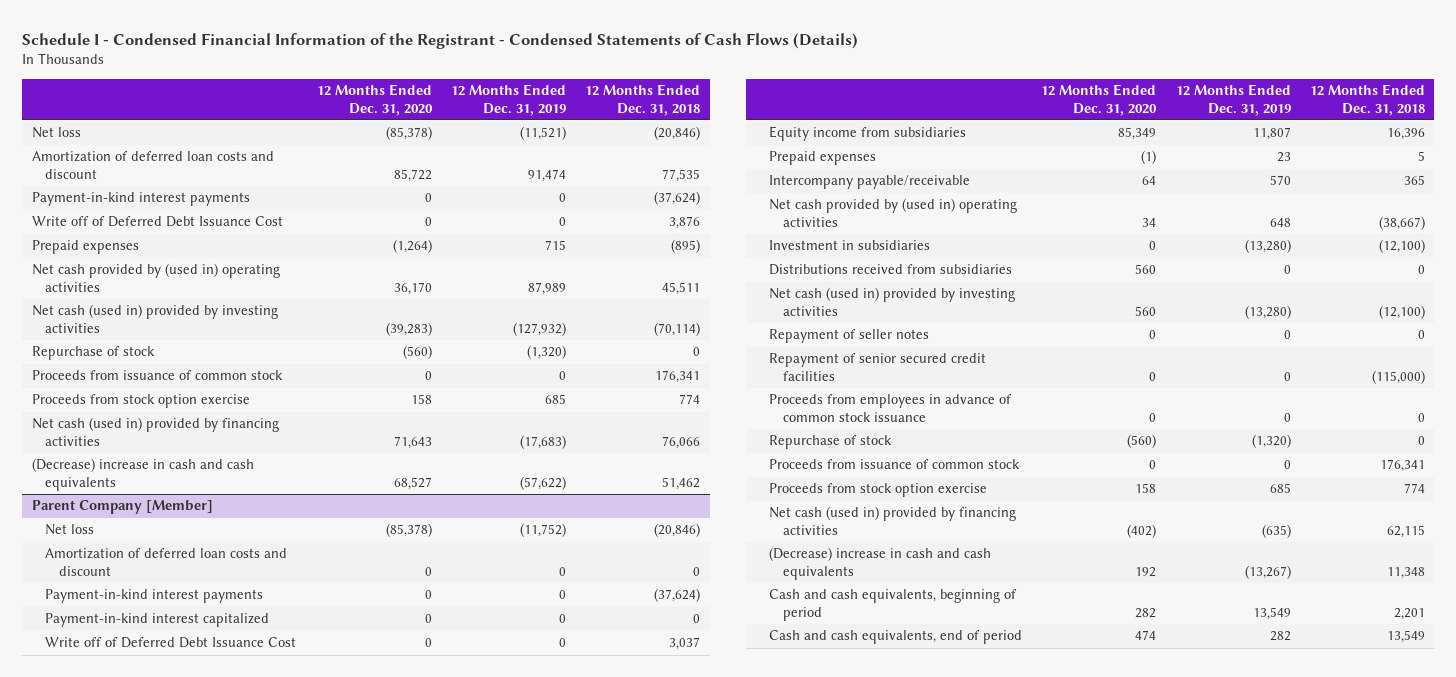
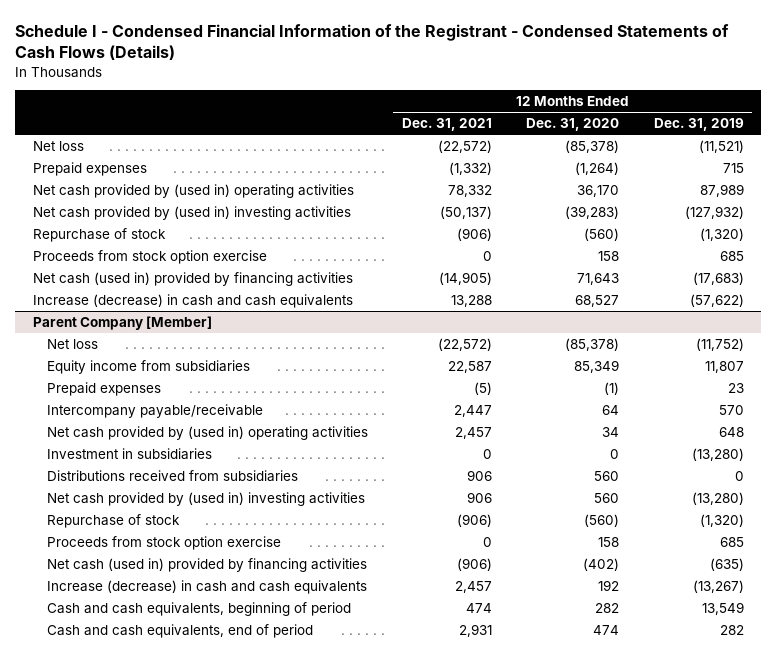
[585,84,701,116] 12 Months Ended Dec. 31, 2018 -> none
none -> [401,118,492,132] Dec. 31, 2021
[31,151,274,180] Amortization of deferred loan costs and discount -> none
[31,192,250,207] Payment-in-kind interest payments -> none
[31,216,283,228] Write off of Deferred Debt Issuance Cost -> none
[31,304,278,334] Net cash (used in) provided by investing activities -> [32,206,351,221] Net cash provided by (used in) investing activities
[31,370,283,381] Proceeds from issuance of common stock -> none
[31,458,254,492] (Decrease) increase in cash and cash equivalents -> [32,294,353,309] Increase (decrease) in cash and cash equivalents
[45,548,288,577] Amortization of deferred loan costs and discount -> none
[45,589,264,604] Payment-in-kind interest payments -> none
[45,613,270,628] Payment-in-kind interest capitalized -> none
[45,637,297,649] Write off of Deferred Debt Issuance Cost -> none
[769,329,930,344] Repayment of seller notes -> none
[769,353,987,382] Repayment of senior secured credit facilities -> none
[769,394,1013,423] Proceeds from employees in advance of common stock issuance -> none
[769,287,1016,317] Net cash (used in) provided by investing activities -> [46,492,365,507] Net cash provided by (used in) investing activities
[769,459,1021,470] Proceeds from issuance of common stock -> none
[769,547,992,581] (Decrease) increase in cash and cash equivalents -> [46,580,367,595] Increase (decrease) in cash and cash equivalents

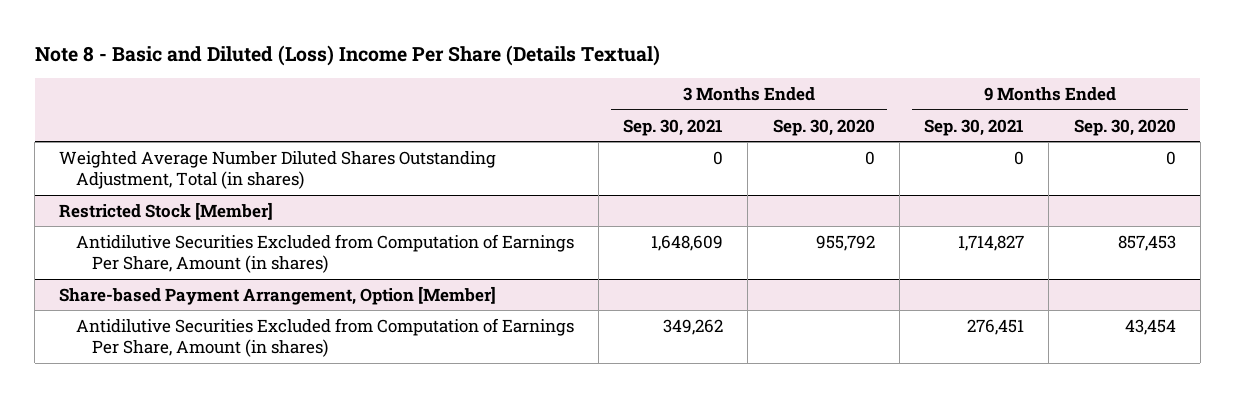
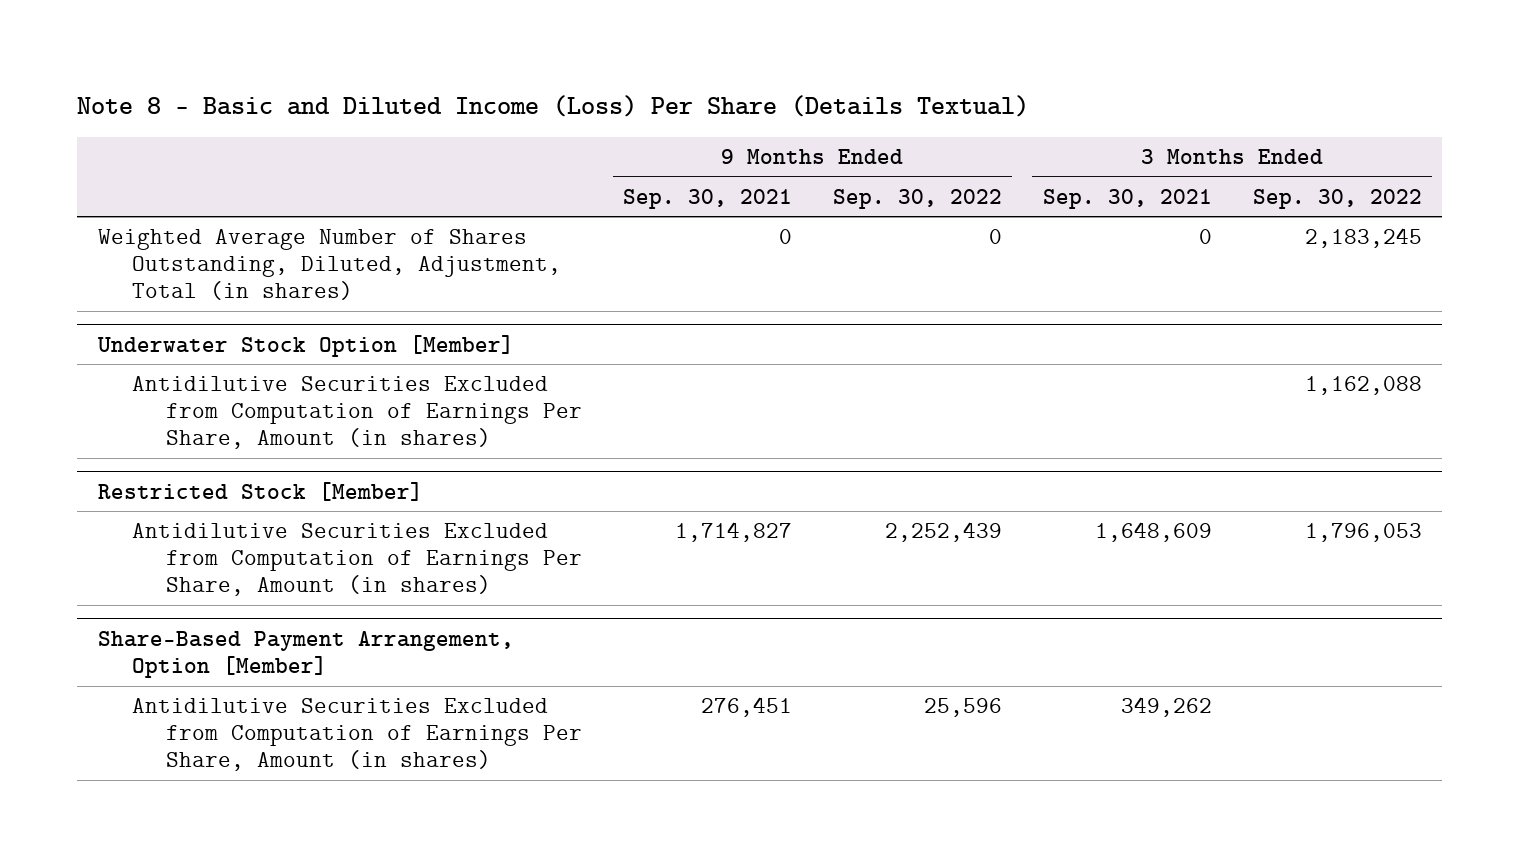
[34,45,660,67] Note 8 - Basic and Diluted (Loss) Income Per Share (Details Textual) -> [77,94,1030,117] Note 8 - Basic and Diluted Income (Loss) Per Share (Details Textual)
[772,118,875,136] Sep. 30, 2020 -> none
[1073,118,1176,136] Sep. 30, 2020 -> none
none -> [832,188,1002,209] Sep. 30, 2022
none -> [1252,188,1422,209] Sep. 30, 2022
[59,150,497,190] Weighted Average Number Diluted Shares Outstanding Adjustment, Total (in shares) -> [97,228,561,301] Weighted Average Number of Shares Outstanding, Diluted, Adjustment, Total (in shares)
none -> [96,334,514,357] Underwater Stock Option [Member]
none -> [131,375,582,450] Antidilutive Securities Excluded from Computation of Earnings Per Share, Amount (in shares)
[59,285,497,305] Share-based Payment Arrangement, Option [Member] -> [97,630,514,678] Share-Based Payment Arrangement, Option [Member]

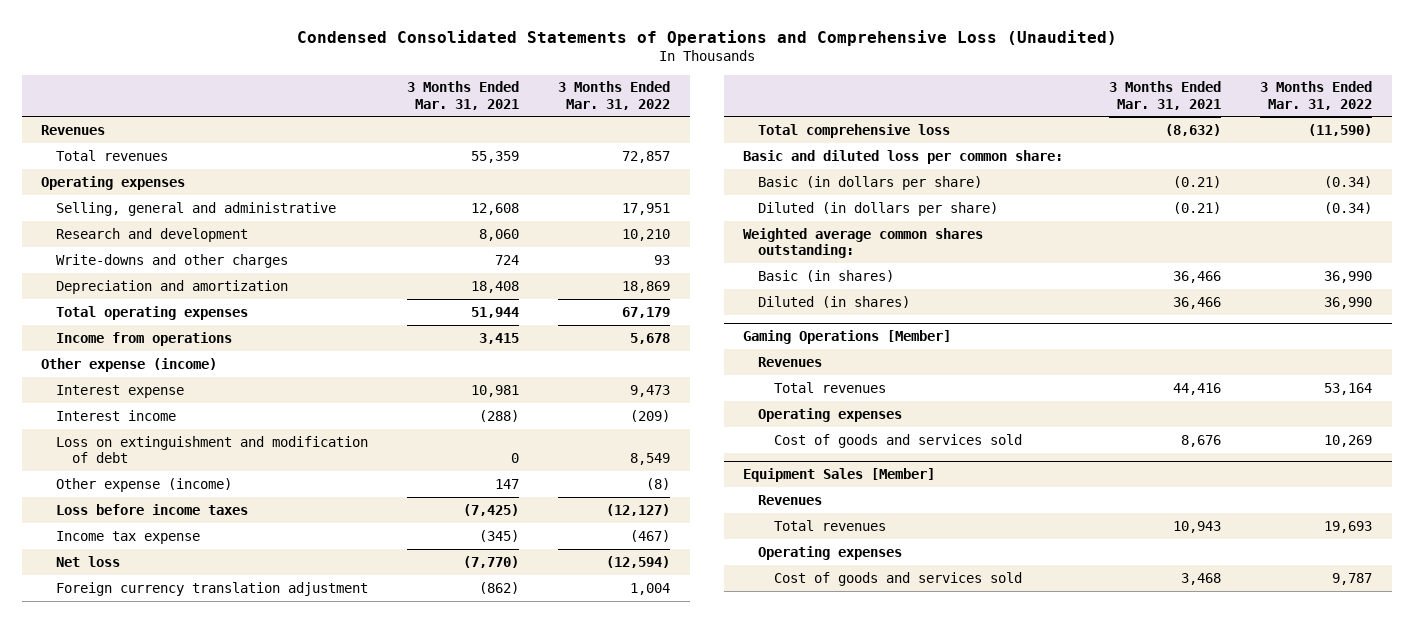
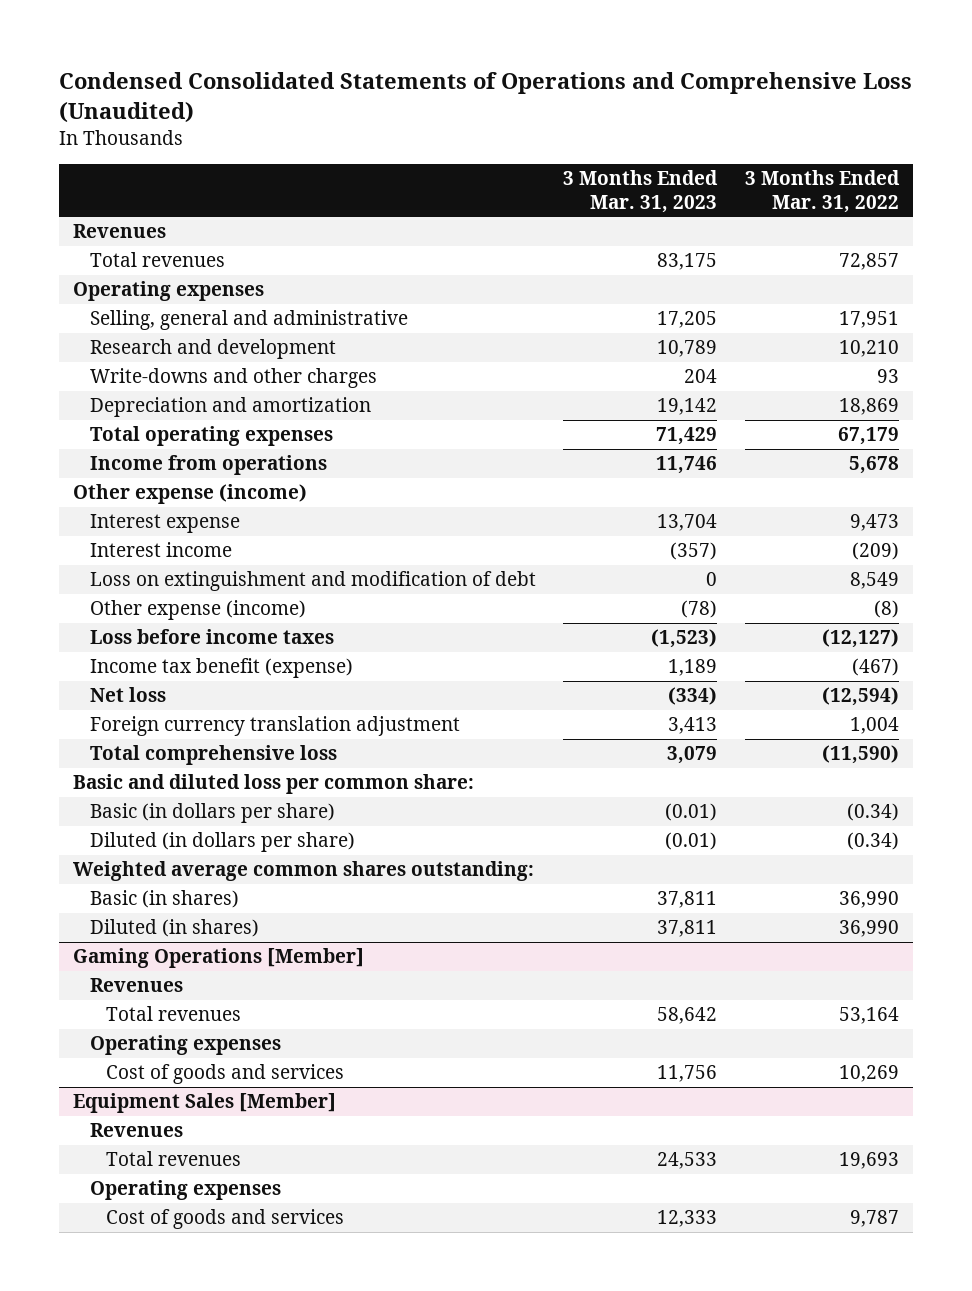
[407,81,520,110] 3 Months Ended Mar. 31, 2021 -> none
none -> [563,170,719,213] 3 Months Ended Mar. 31, 2023
[56,530,201,544] Income tax expense -> [89,658,353,679] Income tax benefit (expense)
[773,433,1022,448] Cost of goods and services sold -> [106,1064,345,1085] Cost of goods and services
[773,571,1022,586] Cost of goods and services sold -> [106,1209,345,1230] Cost of goods and services

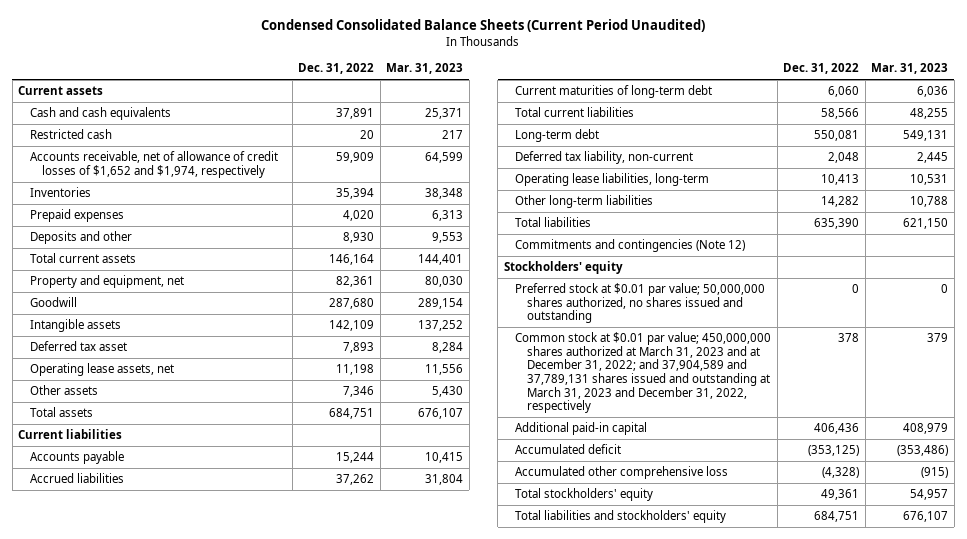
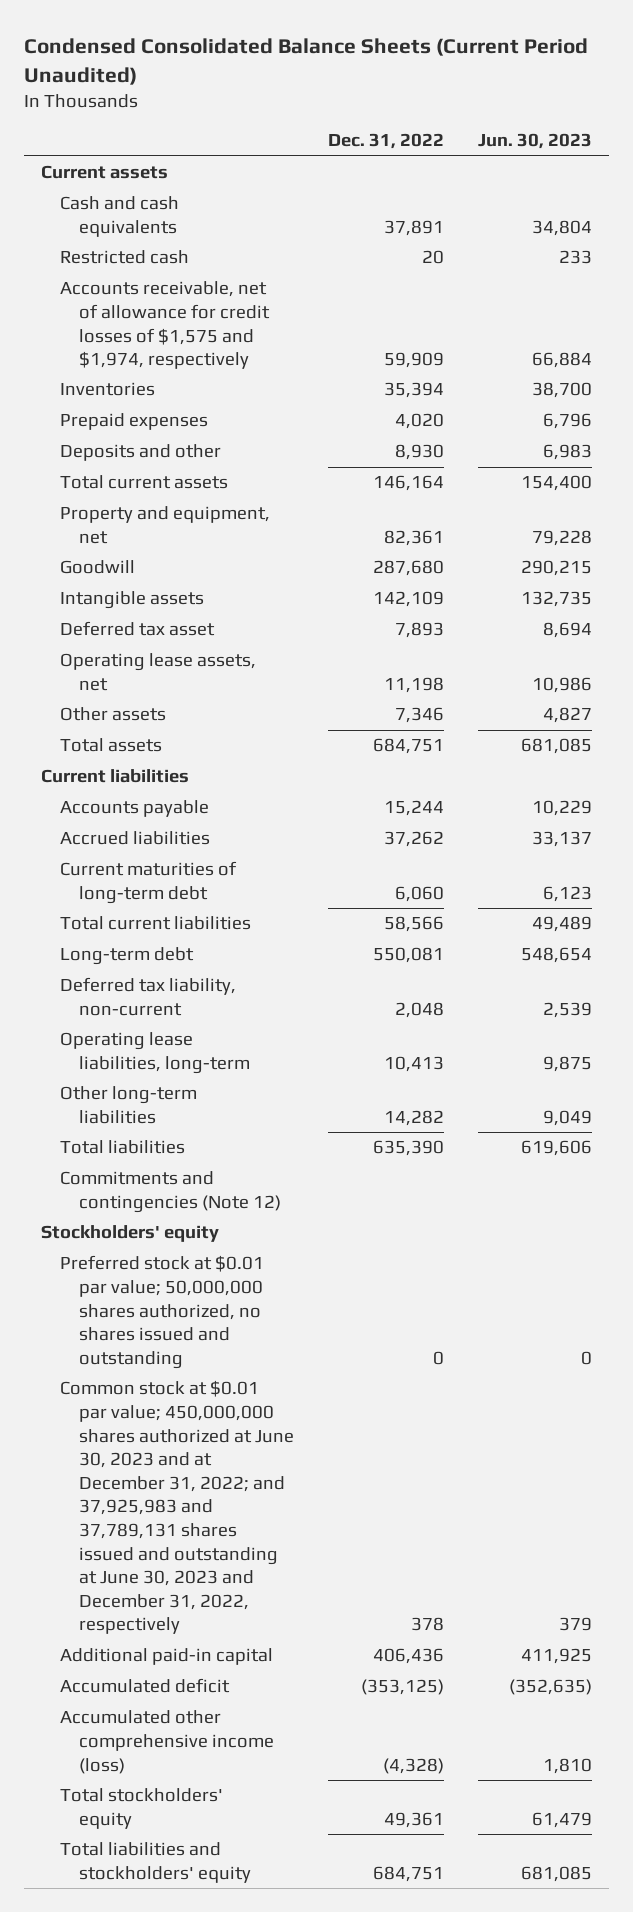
[386,63,464,75] Mar. 31, 2023 -> none
none -> [477,133,592,150] Jun. 30, 2023
[30,151,279,178] Accounts receivable, net of allowance of credit losses of $1,652 and $1,974, respectively -> [60,281,270,370] Accounts receivable, net of allowance for credit losses of $1,575 and $1,974, respectively
[515,332,772,414] Common stock at $0.01 par value; 450,000,000 shares authorized at March 31, 2023 and at December 31, 2022; and 37,904,589 and 37,789,131 shares issued and outstanding at March 31, 2023 and December 31, 2022, respectively -> [60,1380,294,1635] Common stock at $0.01 par value; 450,000,000 shares authorized at June 30, 2023 and at December 31, 2022; and 37,925,983 and 37,789,131 shares issued and outstanding at June 30, 2023 and December 31, 2022, respectively
[515,466,729,480] Accumulated other comprehensive loss -> [60,1710,274,1774] Accumulated other comprehensive income (loss)

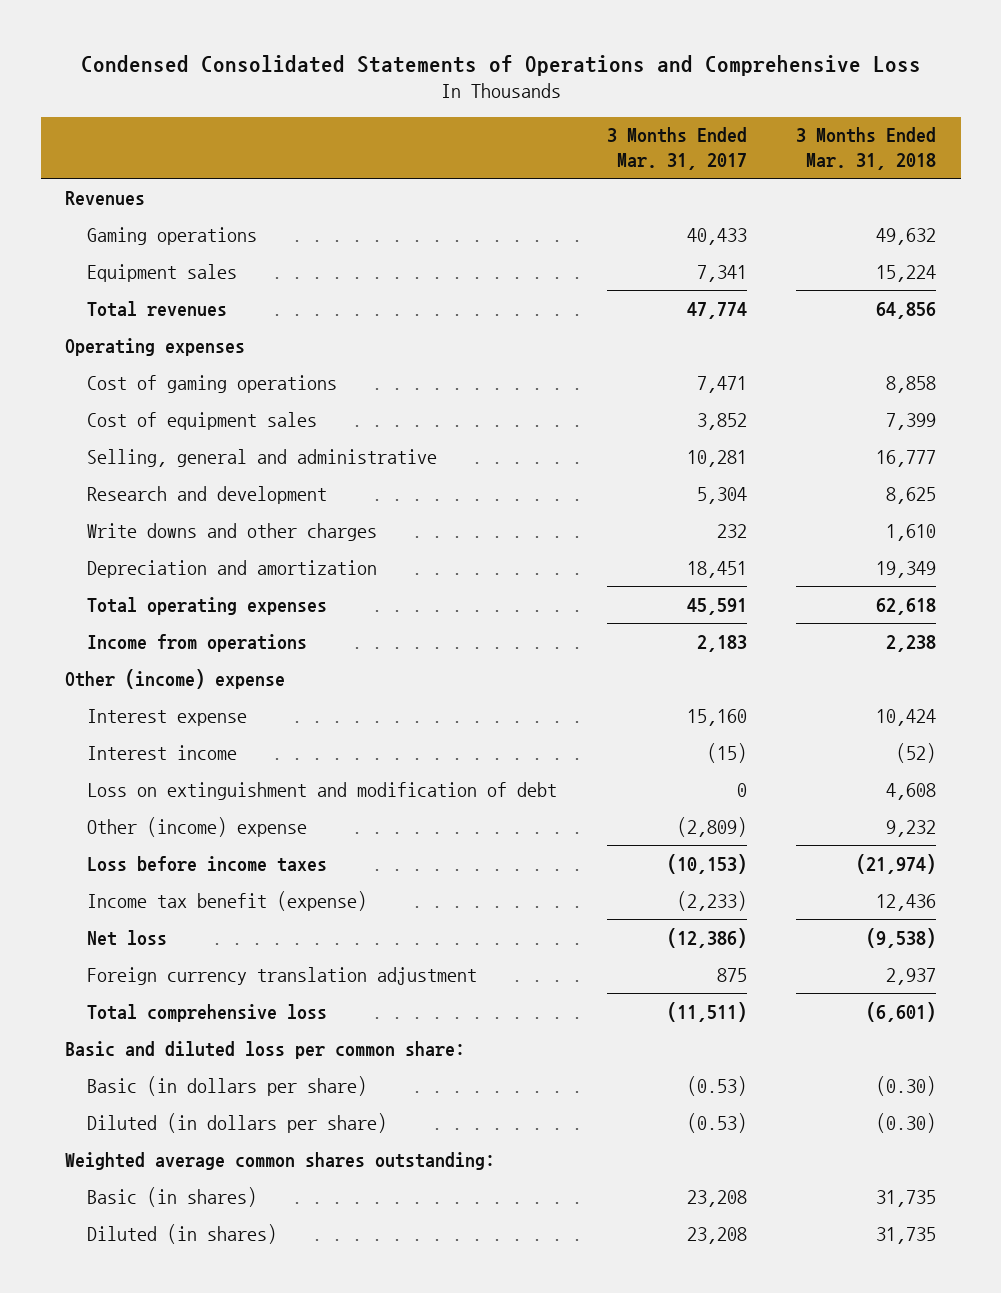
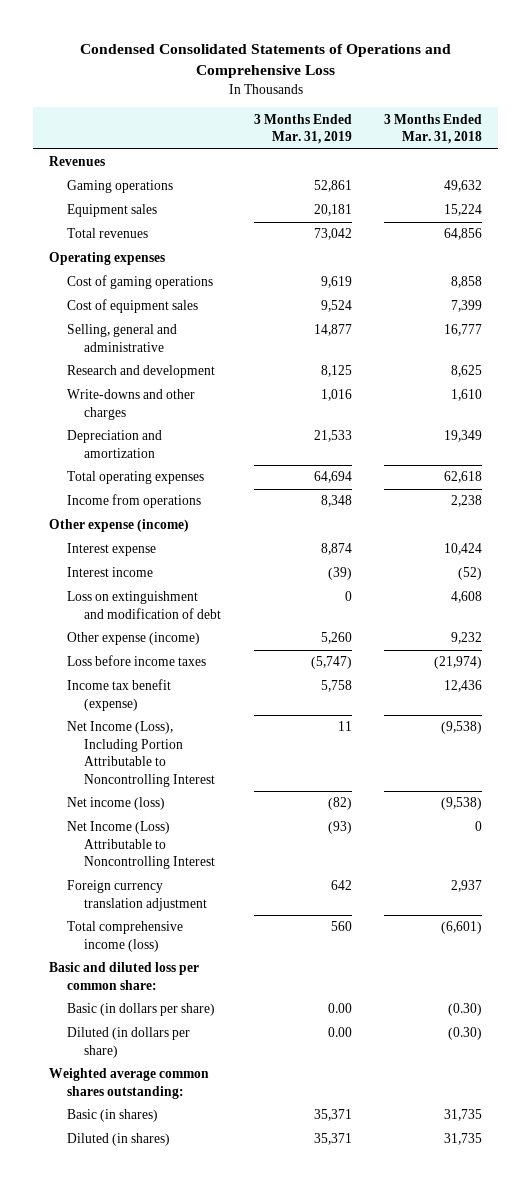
[606,127,747,171] 3 Months Ended Mar. 31, 2017 -> none
none -> [253,113,352,145] 3 Months Ended Mar. 31, 2019
[87,522,378,541] Write downs and other charges -> [66,389,195,420] Write-downs and other charges
[65,668,286,689] Other (income) expense -> [49,519,190,533] Other expense (income)
[87,816,308,837] Other (income) expense -> [66,632,200,646] Other expense (income)
none -> [66,721,216,787] Net Income (Loss), Including Portion Attributable to Noncontrolling Interest
[87,929,168,946] Net loss -> [66,797,165,811] Net income (loss)
none -> [66,821,216,870] Net Income (Loss) Attributable to Noncontrolling Interest
[87,1003,328,1022] Total comprehensive loss -> [66,921,183,952] Total comprehensive income (loss)

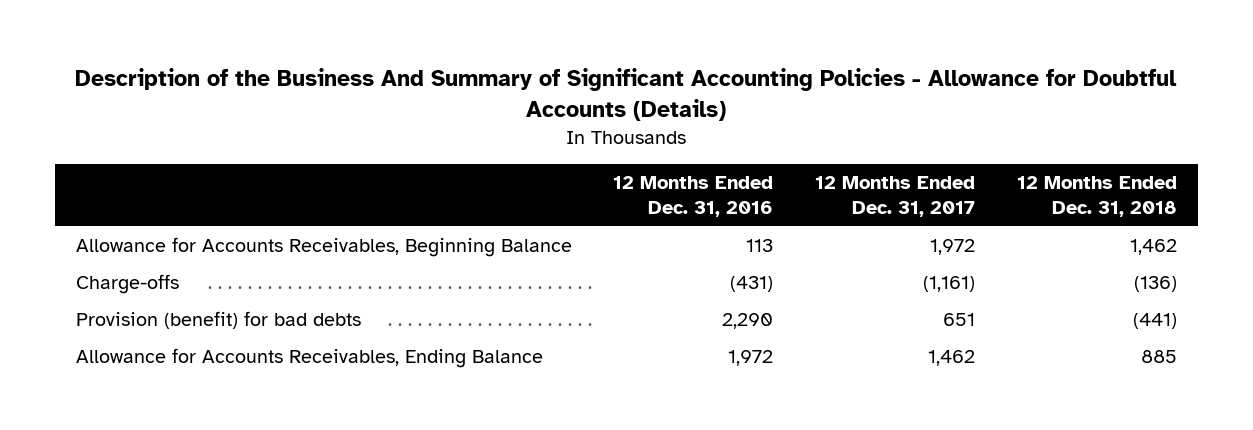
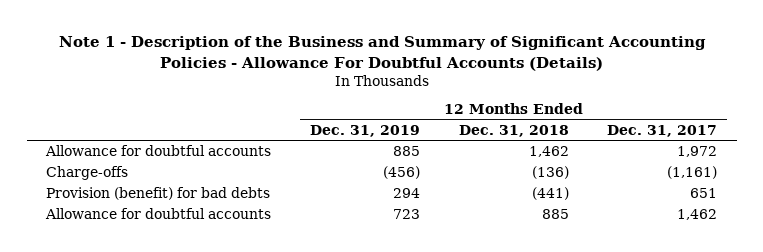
[75,67,1178,121] Description of the Business And Summary of Significant Accounting Policies - Allowance for Doubtful Accounts (Details) -> [58,36,706,71] Note 1 - Description of the Business and Summary of Significant Accounting Policies - Allowance For Doubtful Accounts (Details)
[613,175,774,218] 12 Months Ended Dec. 31, 2016 -> none
none -> [309,124,420,137] Dec. 31, 2019
[75,237,572,258] Allowance for Accounts Receivables, Beginning Balance -> [45,145,272,157] Allowance for doubtful accounts
[75,348,543,369] Allowance for Accounts Receivables, Ending Balance -> [45,208,272,220] Allowance for doubtful accounts

